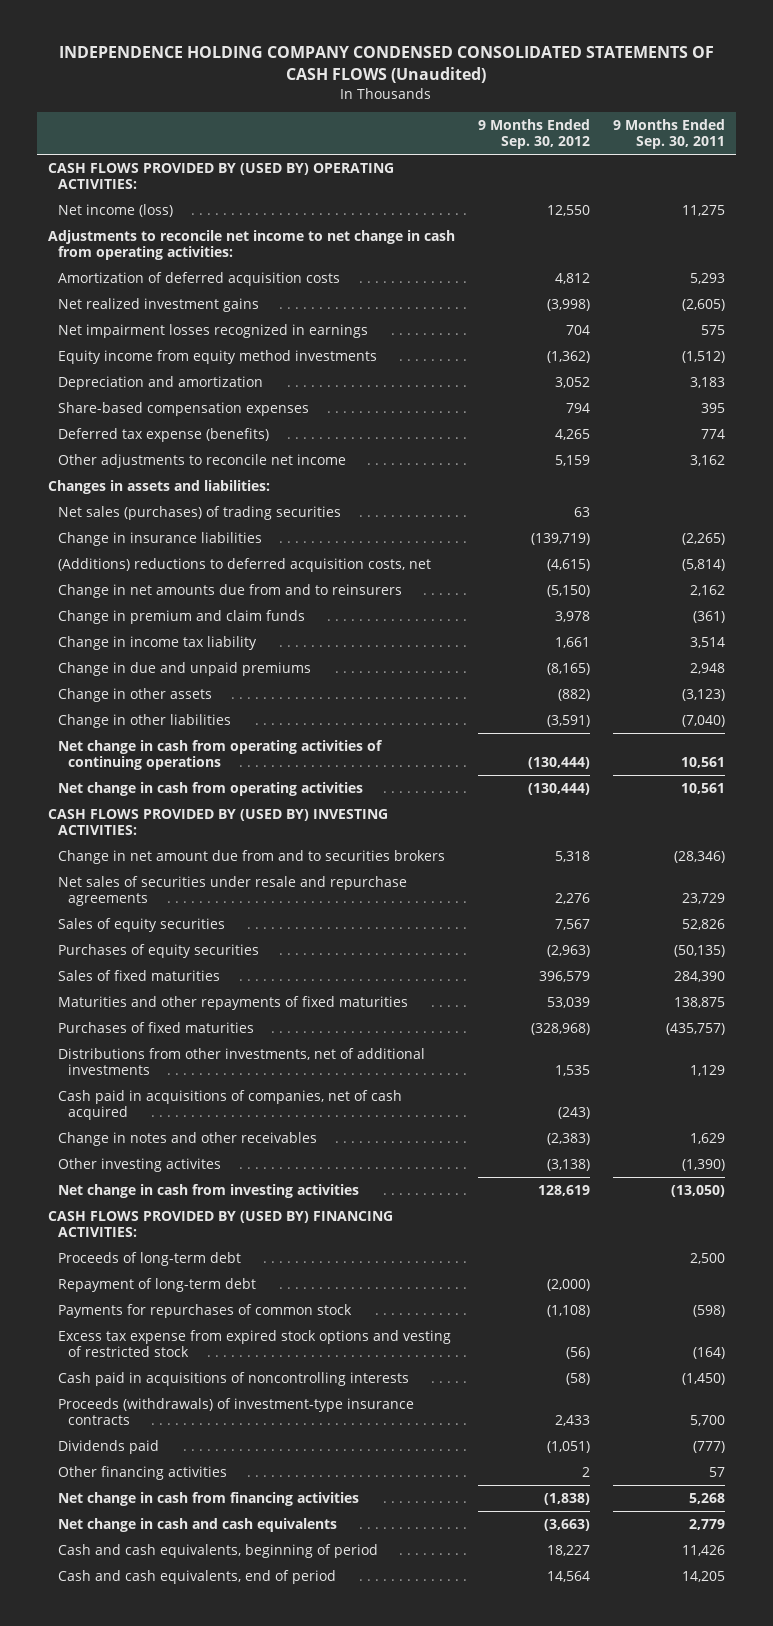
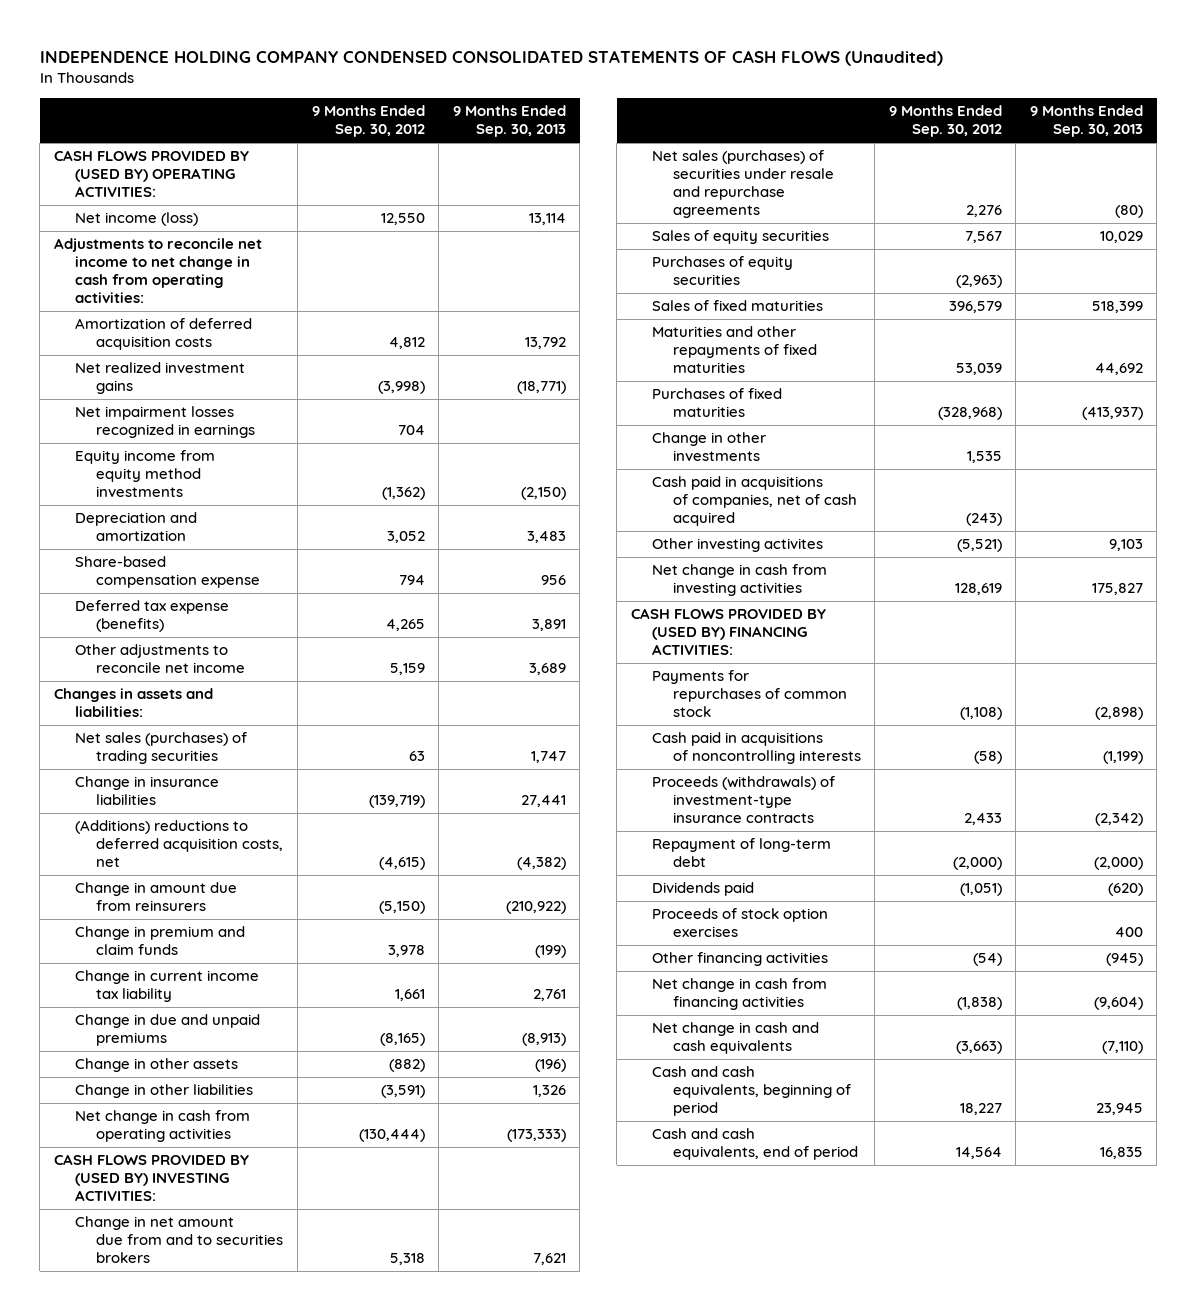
[612,119,725,150] 9 Months Ended Sep. 30, 2011 -> none
none -> [452,105,566,138] 9 Months Ended Sep. 30, 2013
[58,401,310,416] Share-based compensation expenses -> [74,556,260,589] Share-based compensation expense
[58,583,403,598] Change in net amounts due from and to reinsurers -> [74,882,237,912] Change in amount due from reinsurers
[58,635,258,650] Change in income tax liability -> [74,970,259,1003] Change in current income tax liability
[58,739,384,770] Net change in cash from operating activities of continuing operations -> none
[58,875,408,906] Net sales of securities under resale and repurchase agreements -> [651,150,834,219] Net sales (purchases) of securities under resale and repurchase agreements
[58,1047,426,1075] Distributions from other investments, net of additional investments -> [651,432,766,462] Change in other investments
[58,1131,318,1146] Change in notes and other receivables -> none
[546,1158,590,1171] (3,138) -> [956,539,1002,553] (5,521)
[58,1251,242,1266] Proceeds of long-term debt -> none
[58,1329,452,1357] Excess tax expense from expired stock options and vesting of restricted stock -> none
[58,1277,257,1292] Repayment of long-term debt -> [651,838,831,868] Repayment of long-term debt
none -> [651,908,828,938] Proceeds of stock option exercises
[581,1466,590,1477] 2 -> [972,953,1002,967] (54)

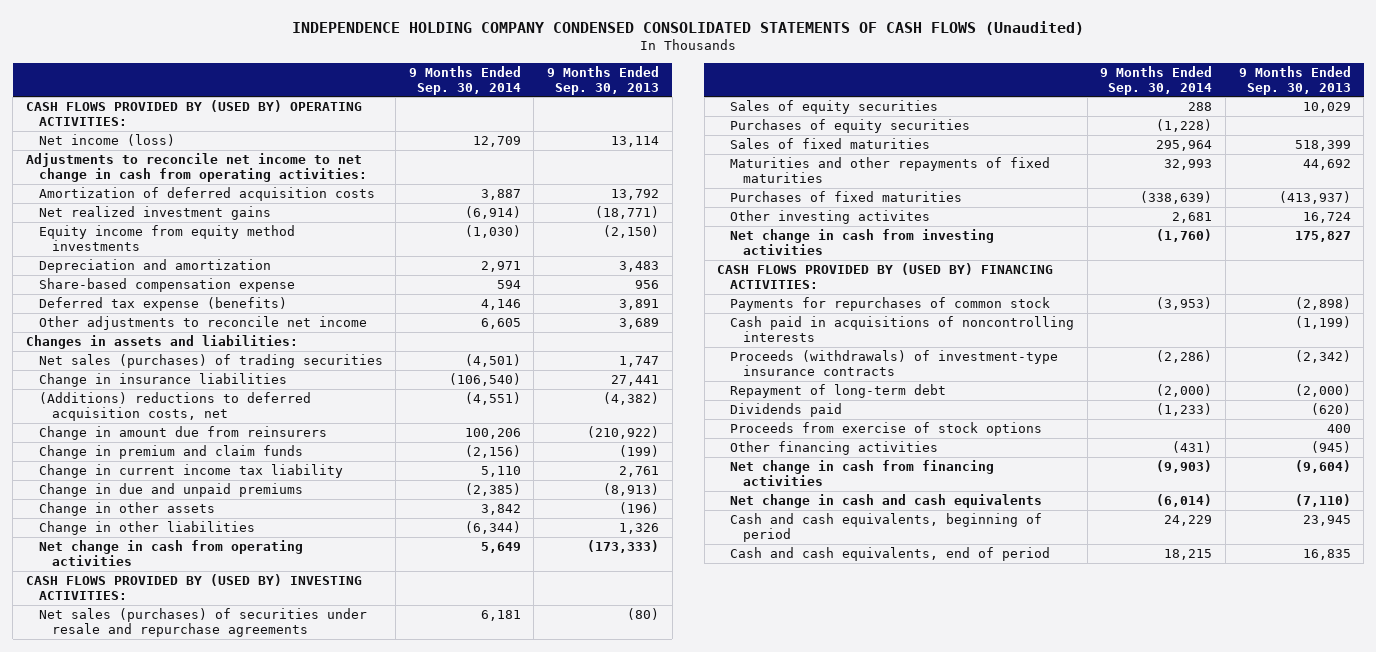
[311,105,425,138] 9 Months Ended Sep. 30, 2012 -> none
none -> [408,65,521,95] 9 Months Ended Sep. 30, 2014
[74,406,255,439] Net impairment losses recognized in earnings -> none
[74,1216,283,1264] Change in net amount due from and to securities brokers -> none
[651,432,766,462] Change in other investments -> none
[651,476,857,527] Cash paid in acquisitions of companies, net of cash acquired -> none
[1108,539,1143,552] 9,103 -> [1302,211,1351,223] 16,724
[651,908,828,938] Proceeds of stock option exercises -> [730,421,1043,436] Proceeds from exercise of stock options

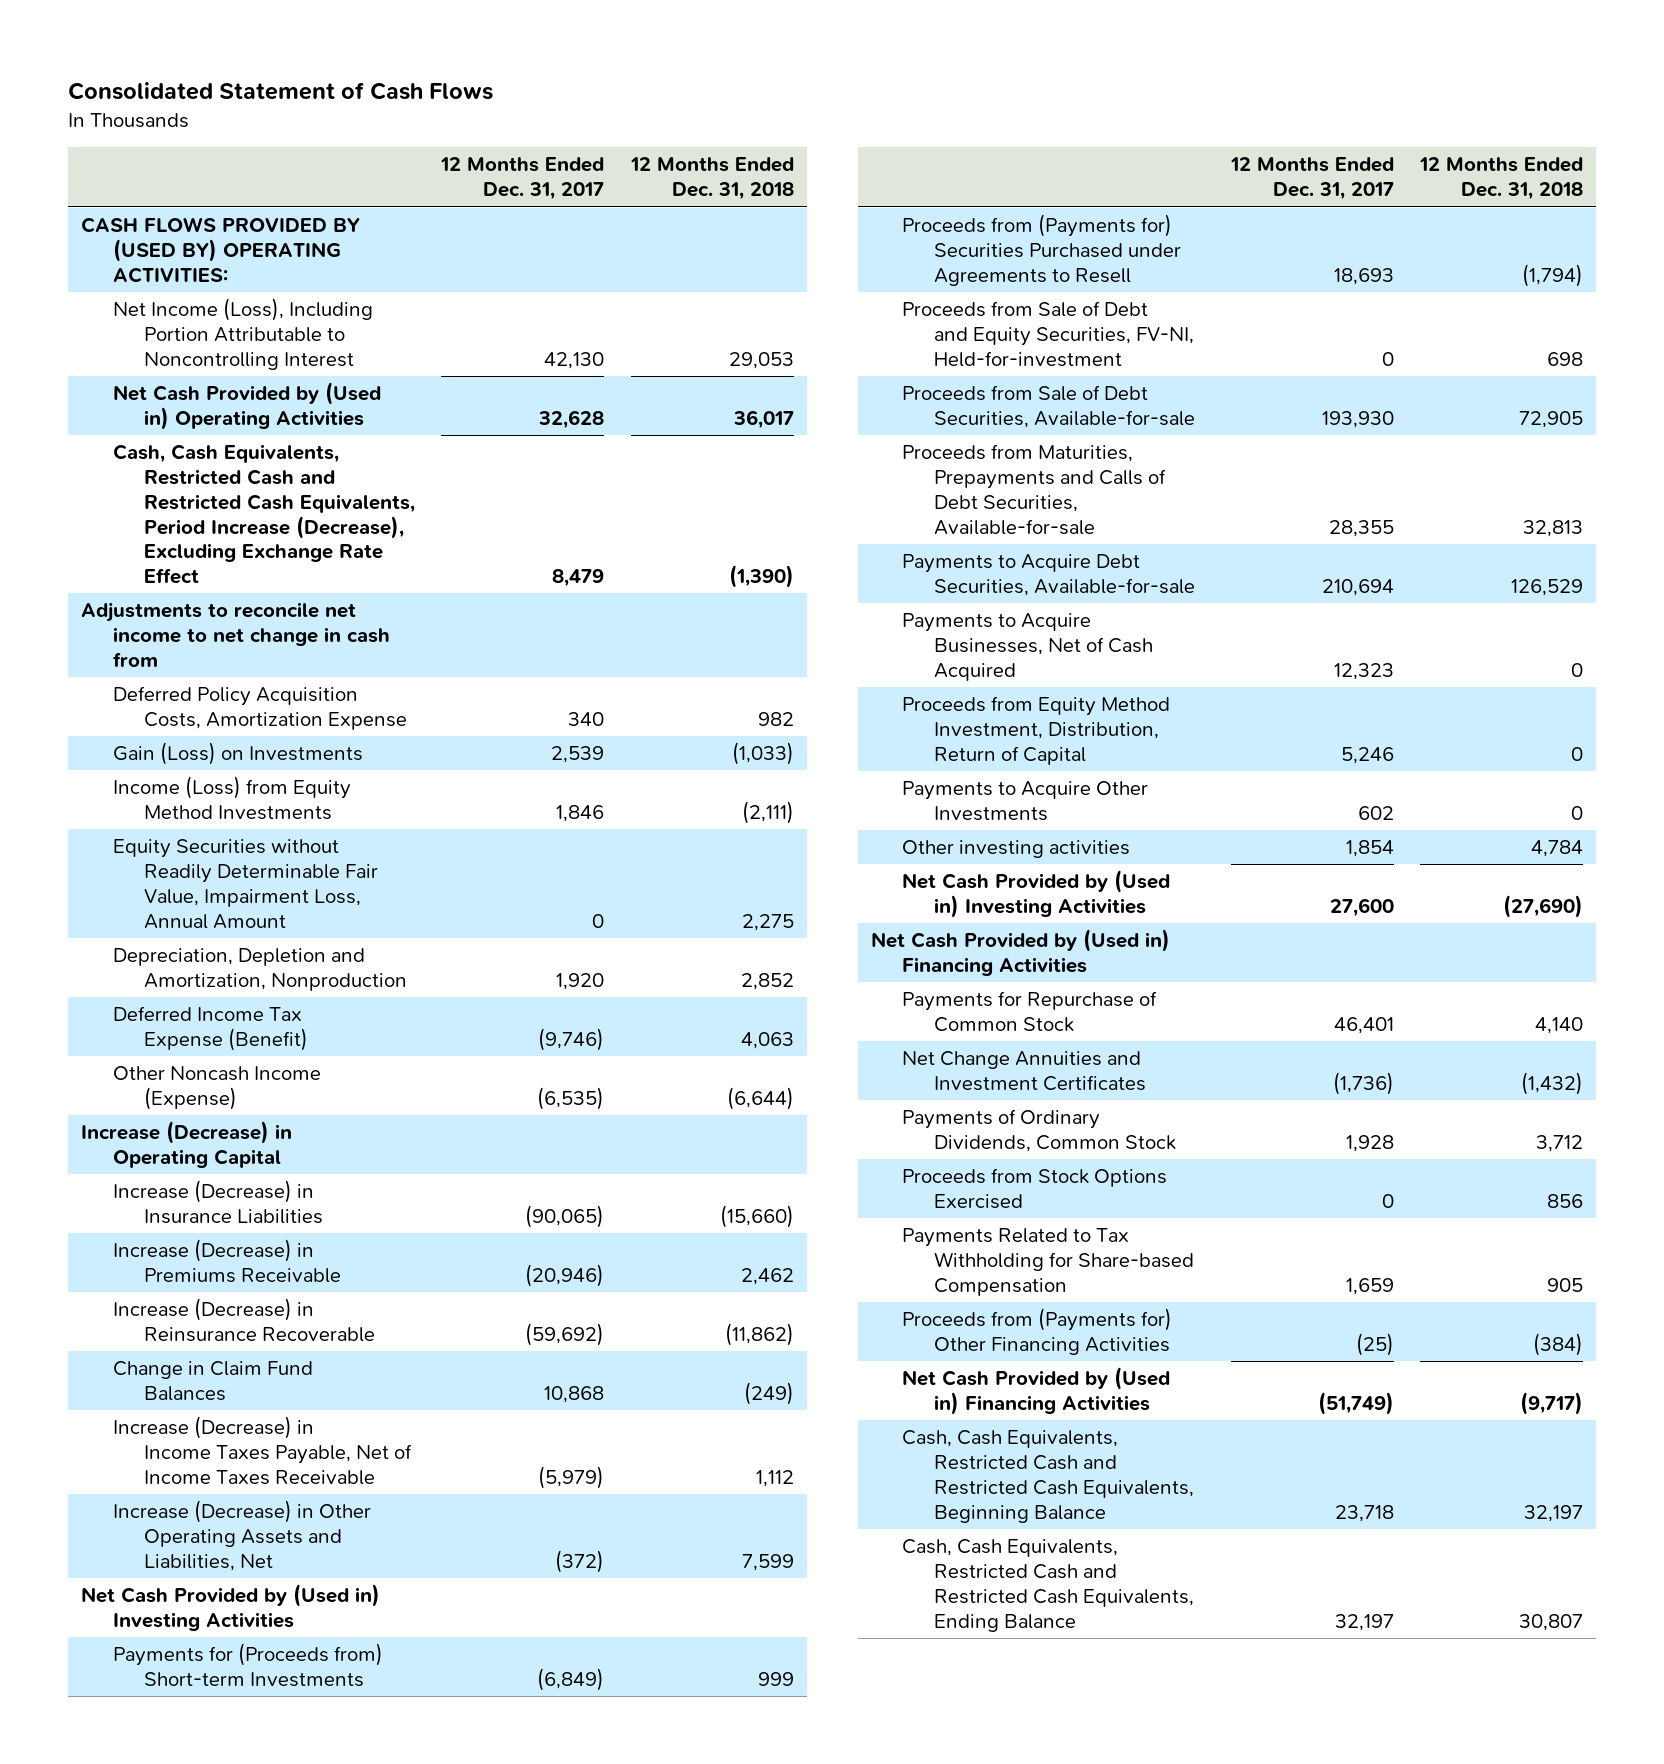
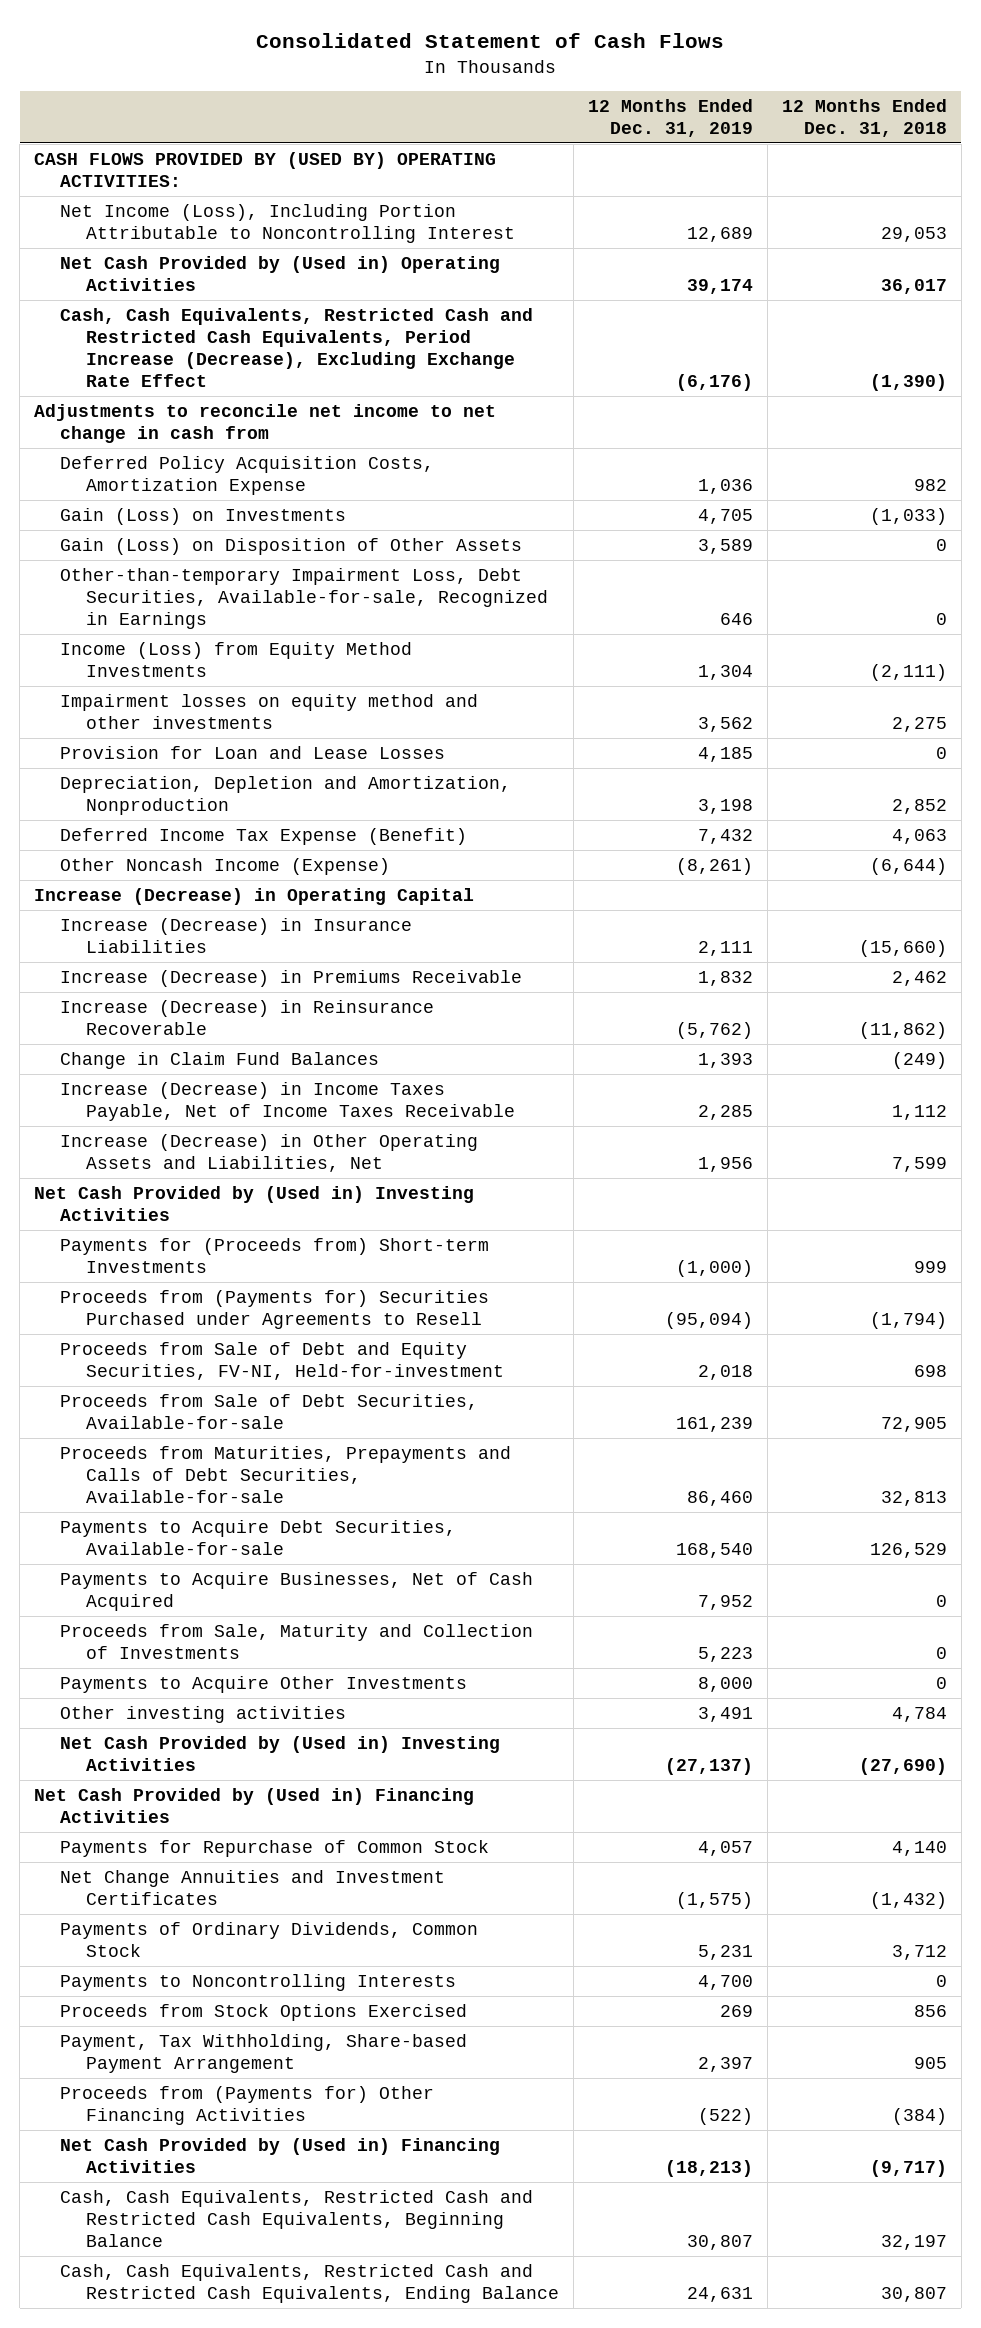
[440,157,605,201] 12 Months Ended Dec. 31, 2017 -> none
none -> [587,98,753,137] 12 Months Ended Dec. 31, 2019
none -> [60,538,523,556] Gain (Loss) on Disposition of Other Assets
none -> [60,568,549,630] Other-than-temporary Impairment Loss, Debt Securities, Available-for-sale, Recognized in Earnings
[112,839,379,929] Equity Securities without Readily Determinable Fair Value, Impairment Loss, Annual Amount -> [60,694,479,730] Impairment losses on equity method and other investments
none -> [60,746,446,760] Provision for Loan and Lease Losses
[902,696,1171,765] Proceeds from Equity Method Investment, Distribution, Return of Capital -> none
none -> [60,1624,534,1660] Proceeds from Sale, Maturity and Collection of Investments
none -> [60,1974,457,1992] Payments to Noncontrolling Interests
[902,1228,1194,1296] Payments Related to Tax Withholding for Share-based Compensation -> [60,2034,468,2074] Payment, Tax Withholding, Share-based Payment Arrangement

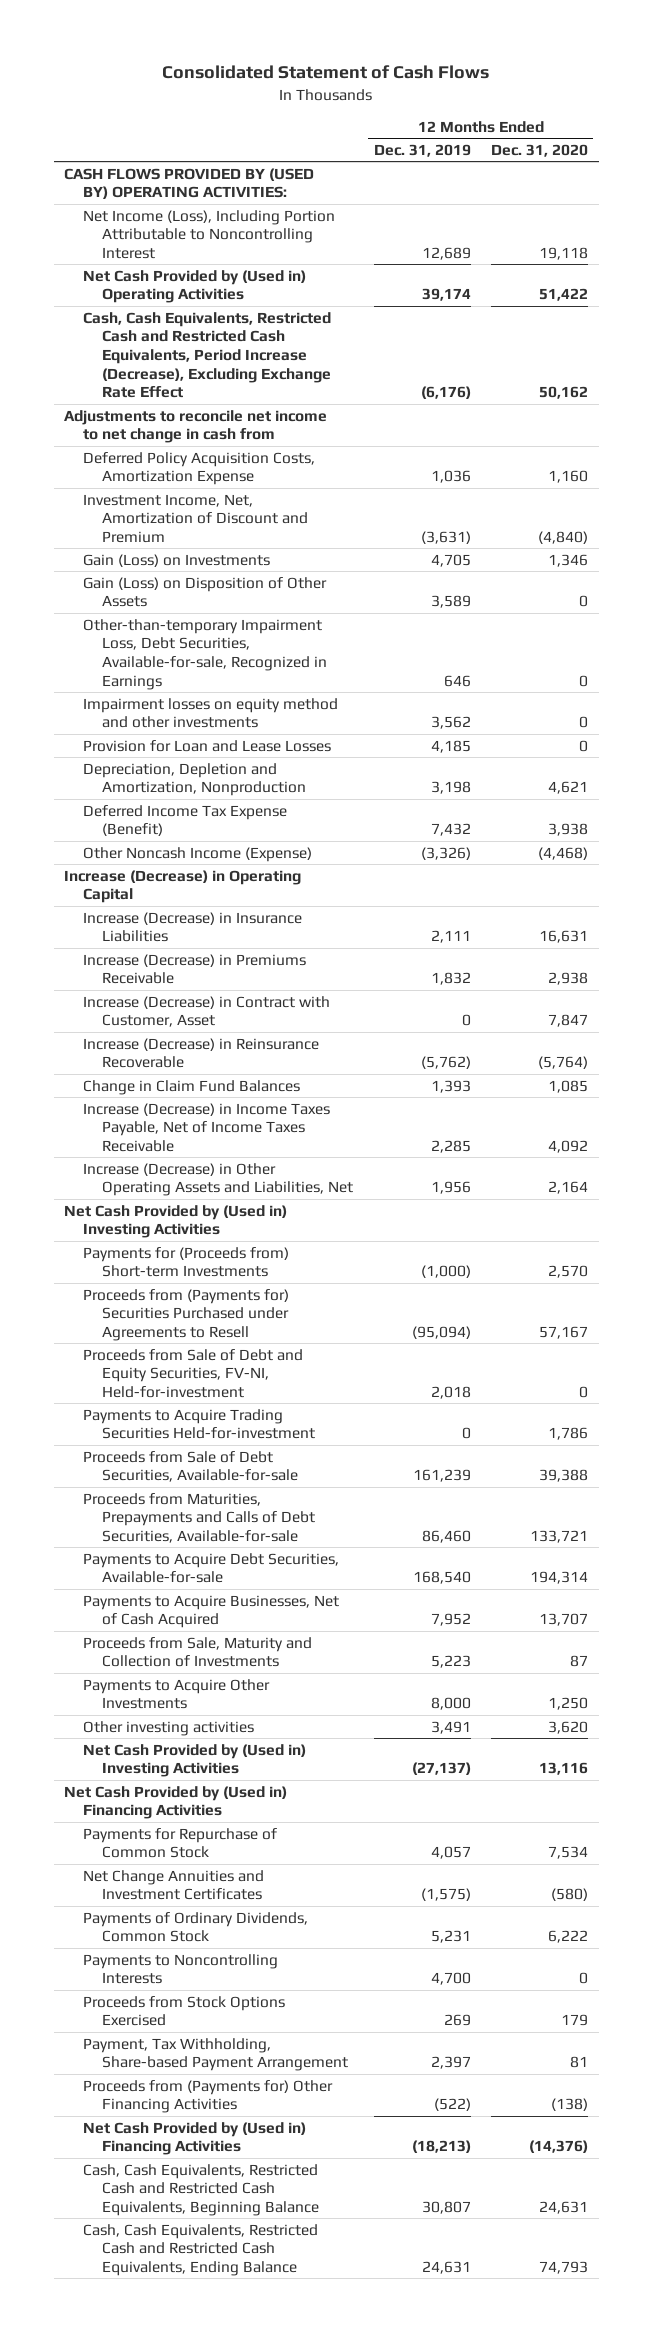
[781,98,947,137] 12 Months Ended Dec. 31, 2018 -> none
none -> [491,143,589,157] Dec. 31, 2020
none -> [83,493,308,543] Investment Income, Net, Amortization of Discount and Premium
[60,642,413,678] Income (Loss) from Equity Method Investments -> none
[675,858,753,876] (8,261) -> [420,846,471,860] (3,326)
none -> [83,995,331,1028] Increase (Decrease) in Contract with Customer, Asset
none -> [83,1408,315,1440] Payments to Acquire Trading Securities Held-for-investment

